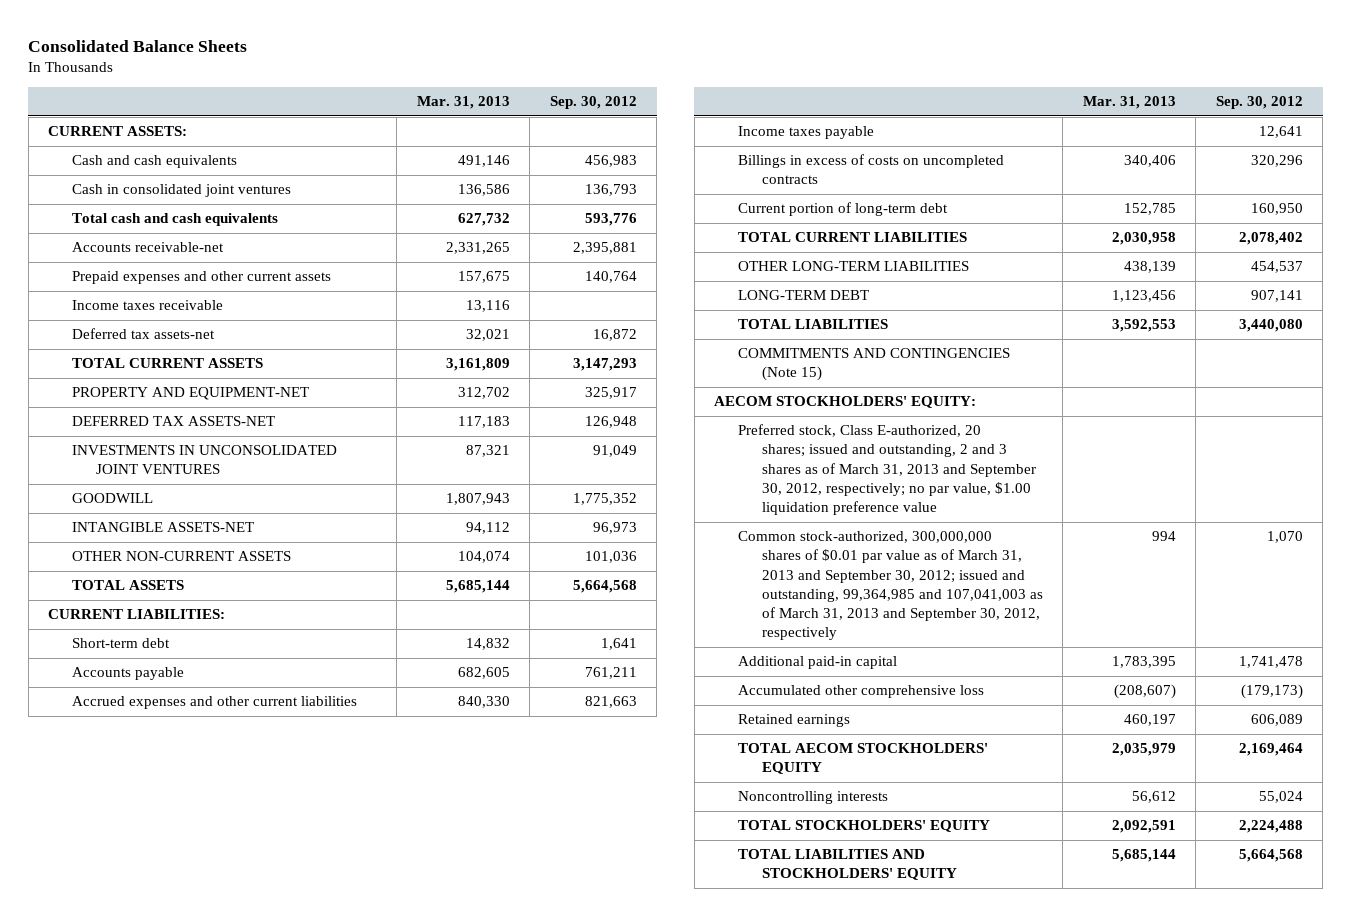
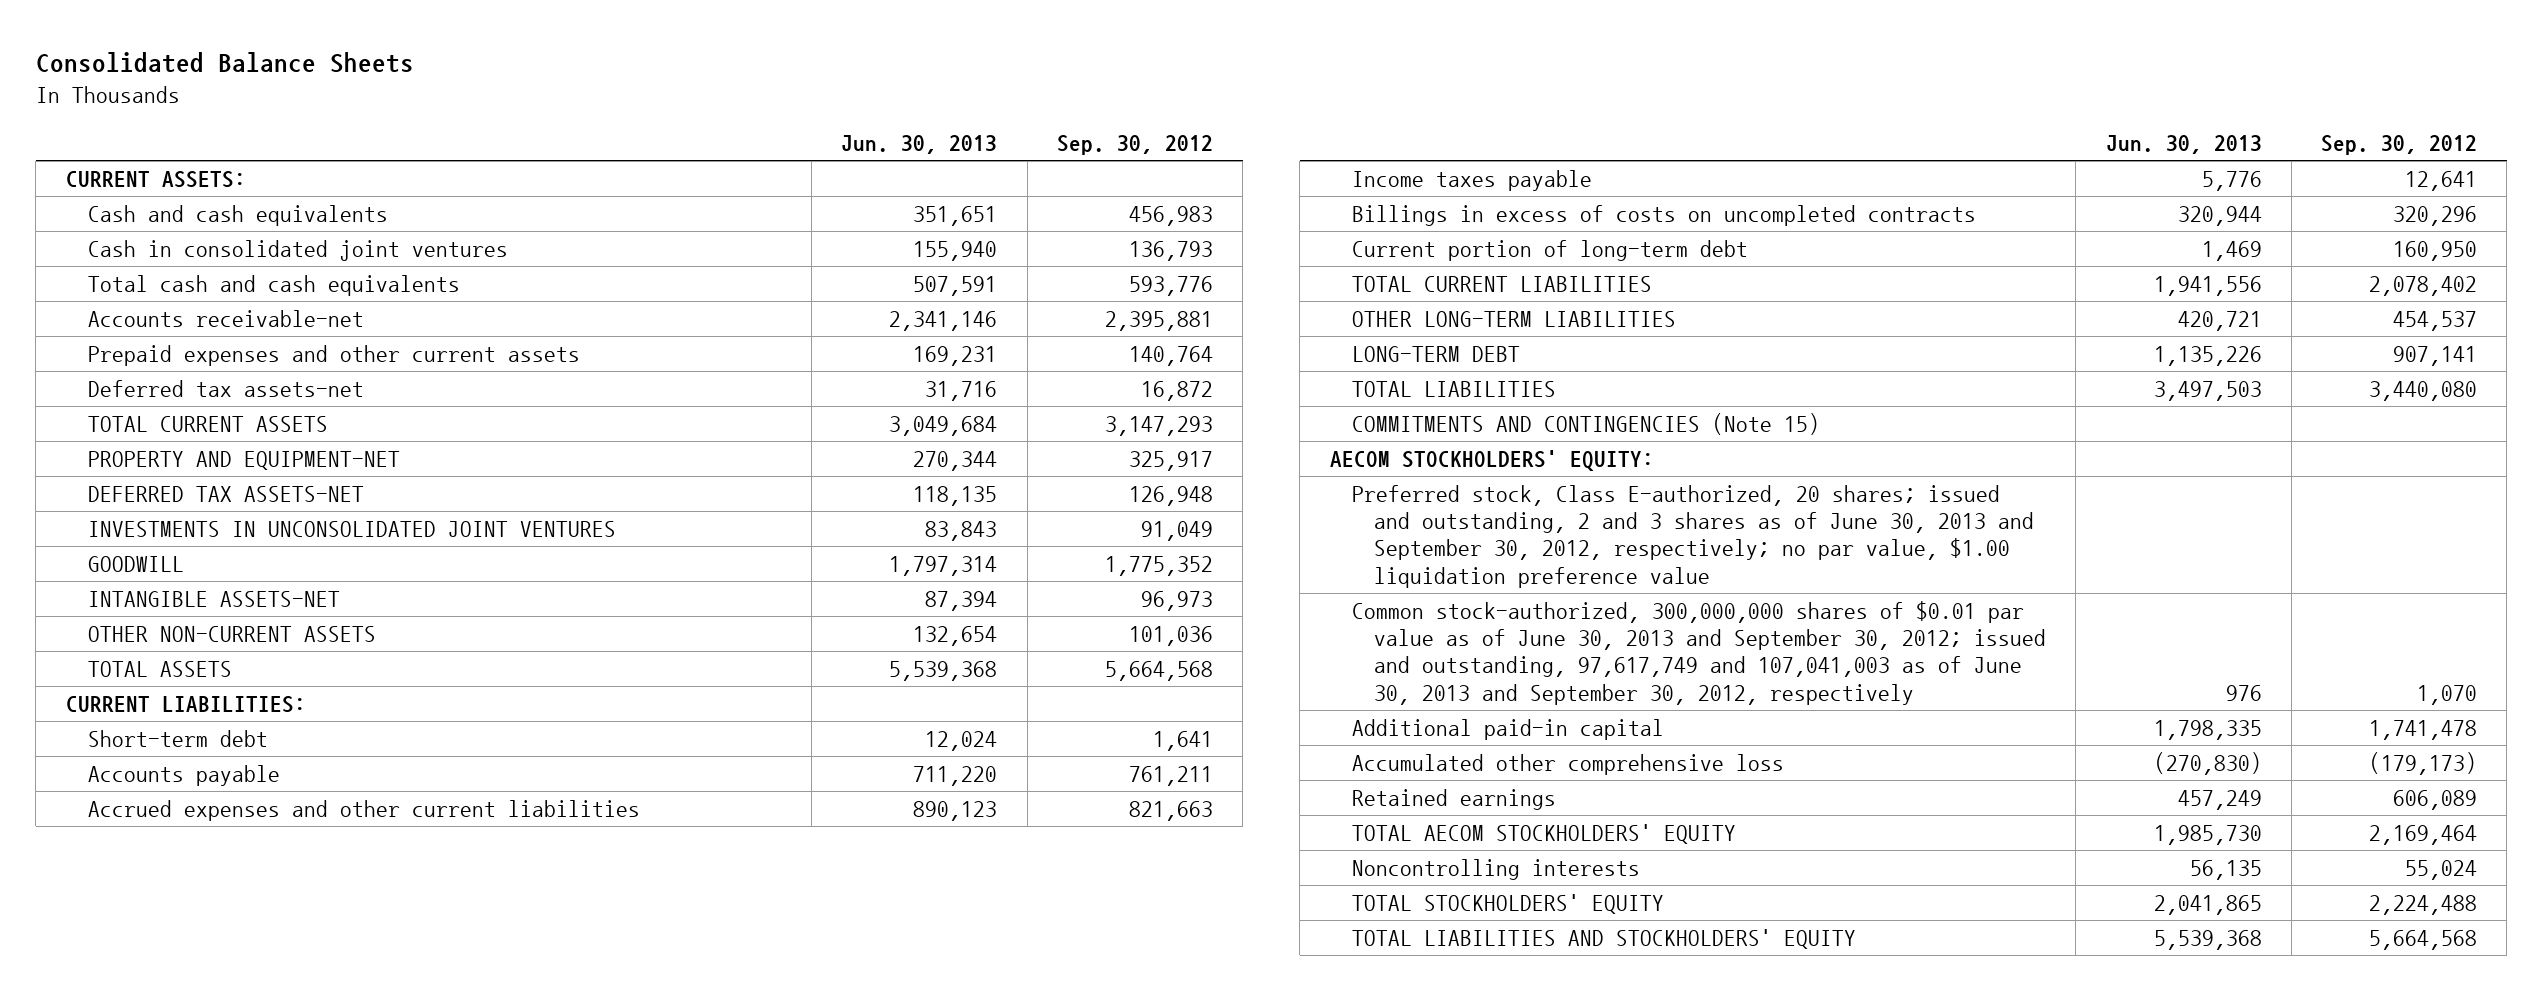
[416,96,510,110] Mar. 31, 2013 -> none
none -> [841,134,998,154] Jun. 30, 2013
[72,300,224,311] Income taxes receivable -> none
[738,424,1036,516] Preferred stock, Class E-authorized, 20 shares; issued and outstanding, 2 and 3 shares as of March 31, 2013 and September 30, 2012, respectively; no par value, $1.00 liquidation preference value -> [1351,484,2035,588] Preferred stock, Class E-authorized, 20 shares; issued and outstanding, 2 and 3 shares as of June 30, 2013 and September 30, 2012, respectively; no par value, $1.00 liquidation preference value
[738,531,1043,641] Common stock-authorized, 300,000,000 shares of $0.01 par value as of March 31, 2013 and September 30, 2012; issued and outstanding, 99,364,985 and 107,041,003 as of March 31, 2013 and September 30, 2012, respectively -> [1351,600,2047,705] Common stock-authorized, 300,000,000 shares of $0.01 par value as of June 30, 2013 and September 30, 2012; issued and outstanding, 97,617,749 and 107,041,003 as of June 30, 2013 and September 30, 2012, respectively

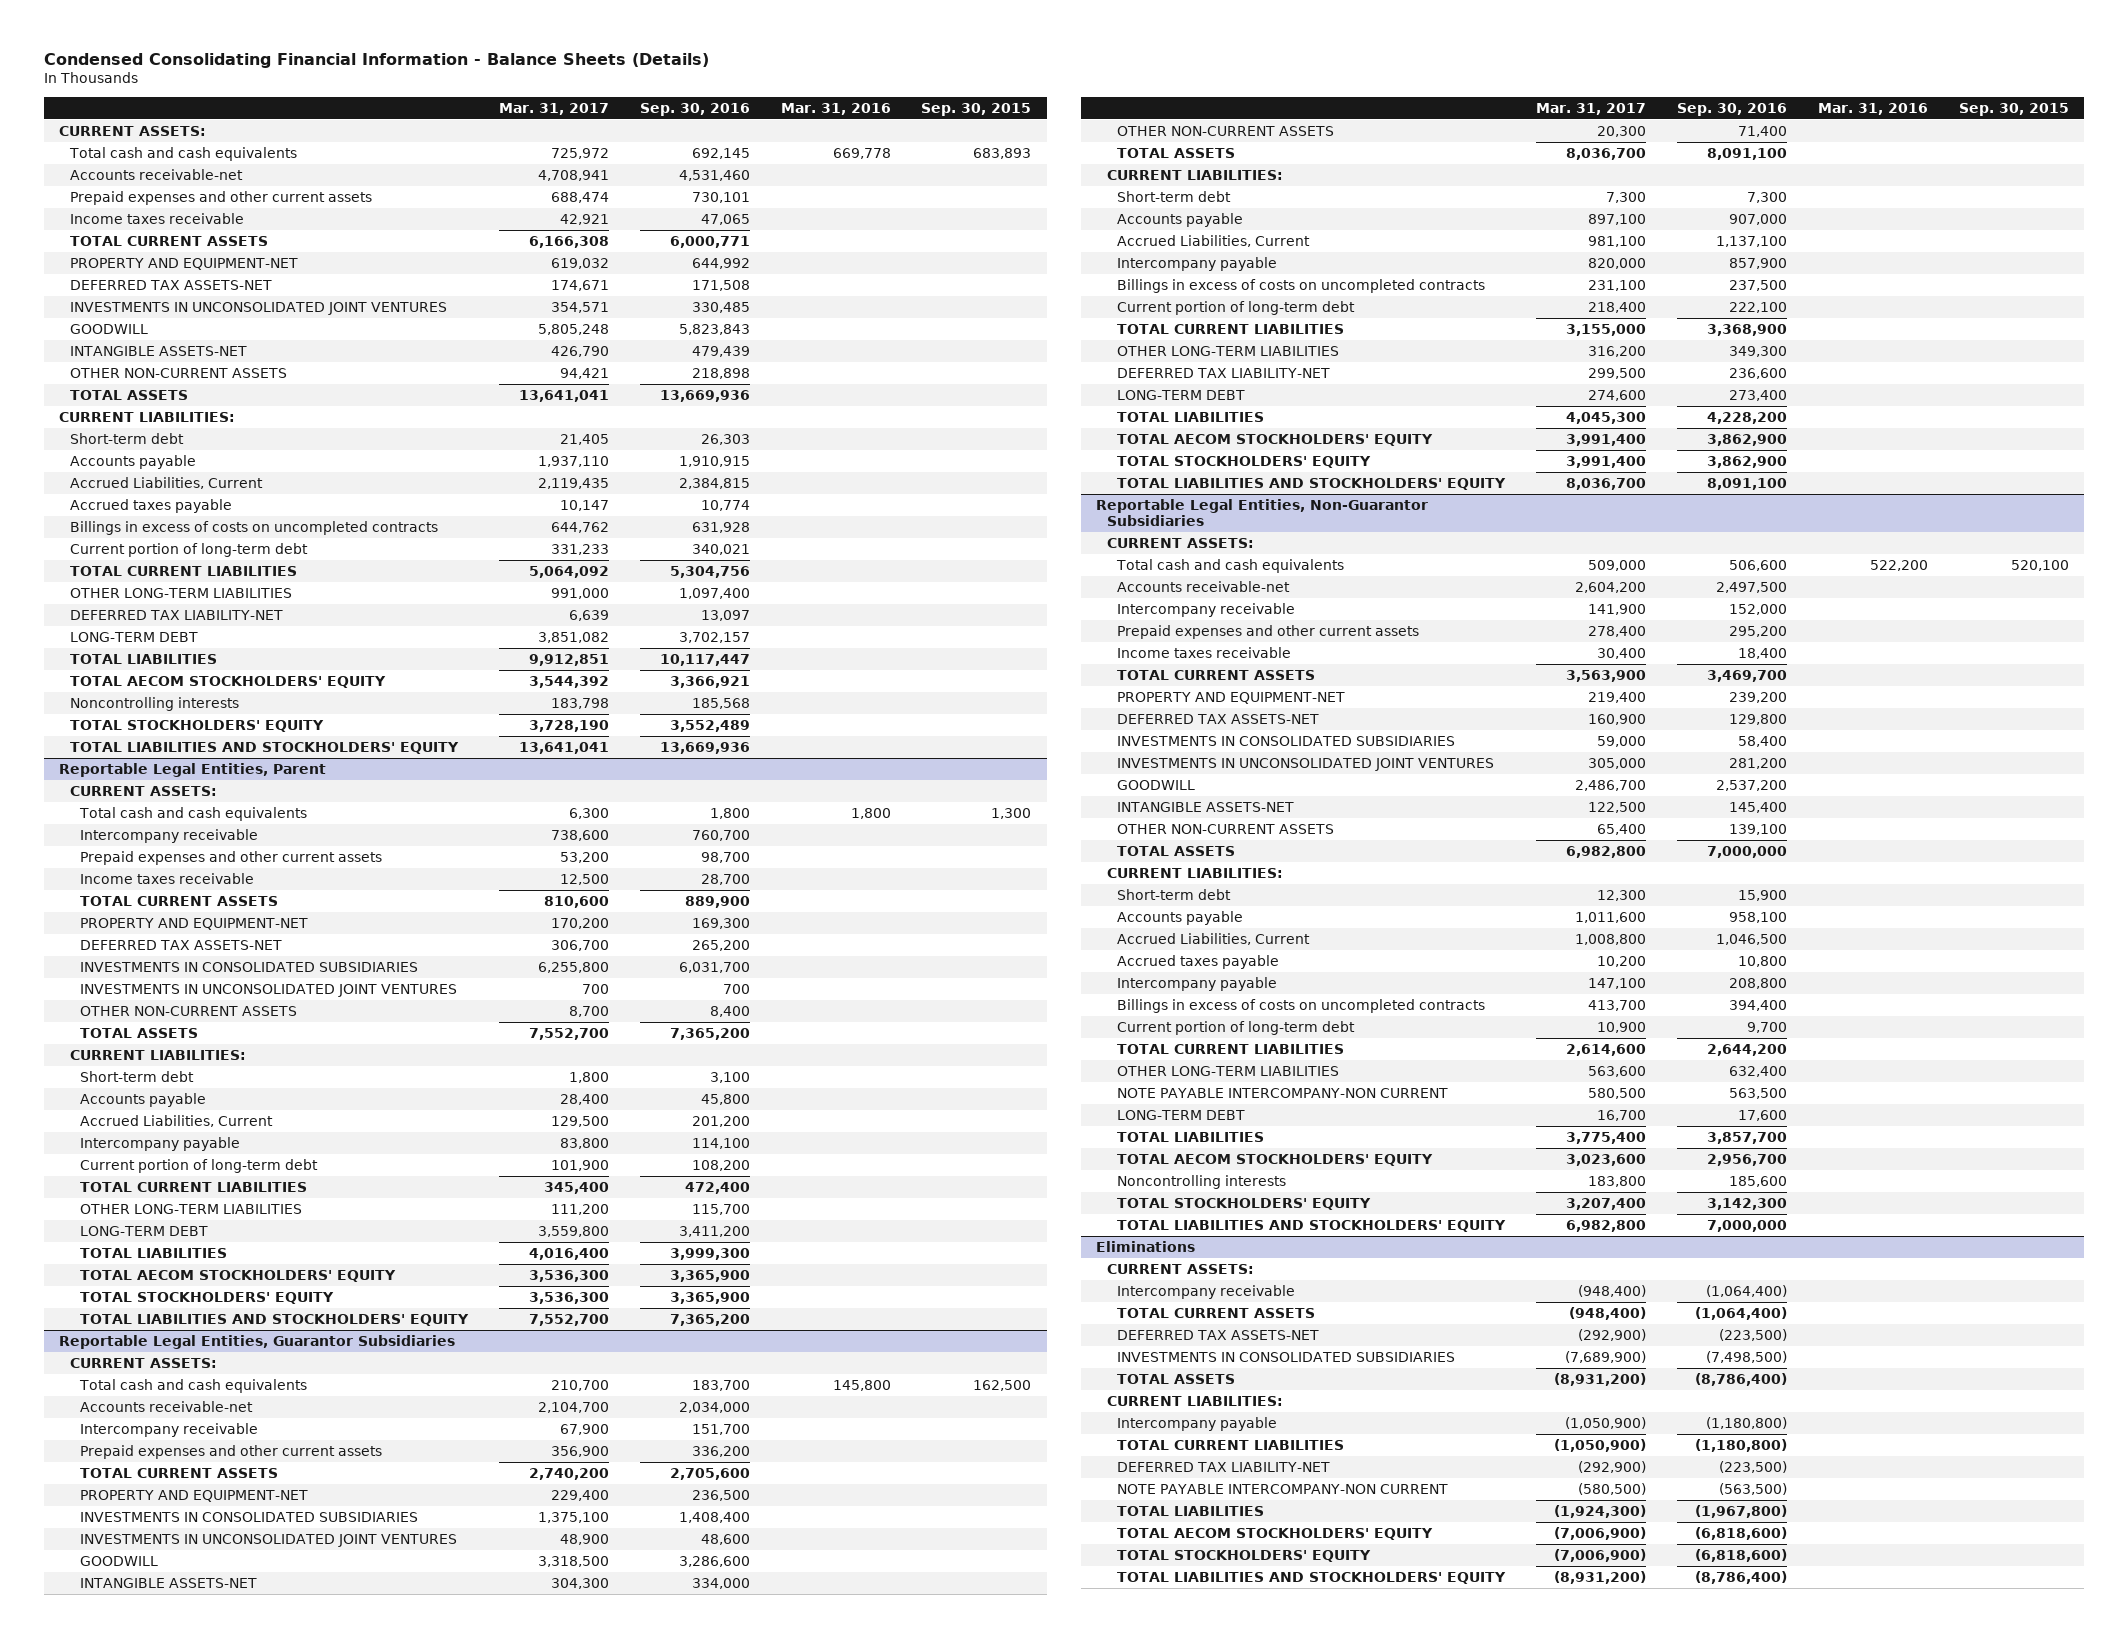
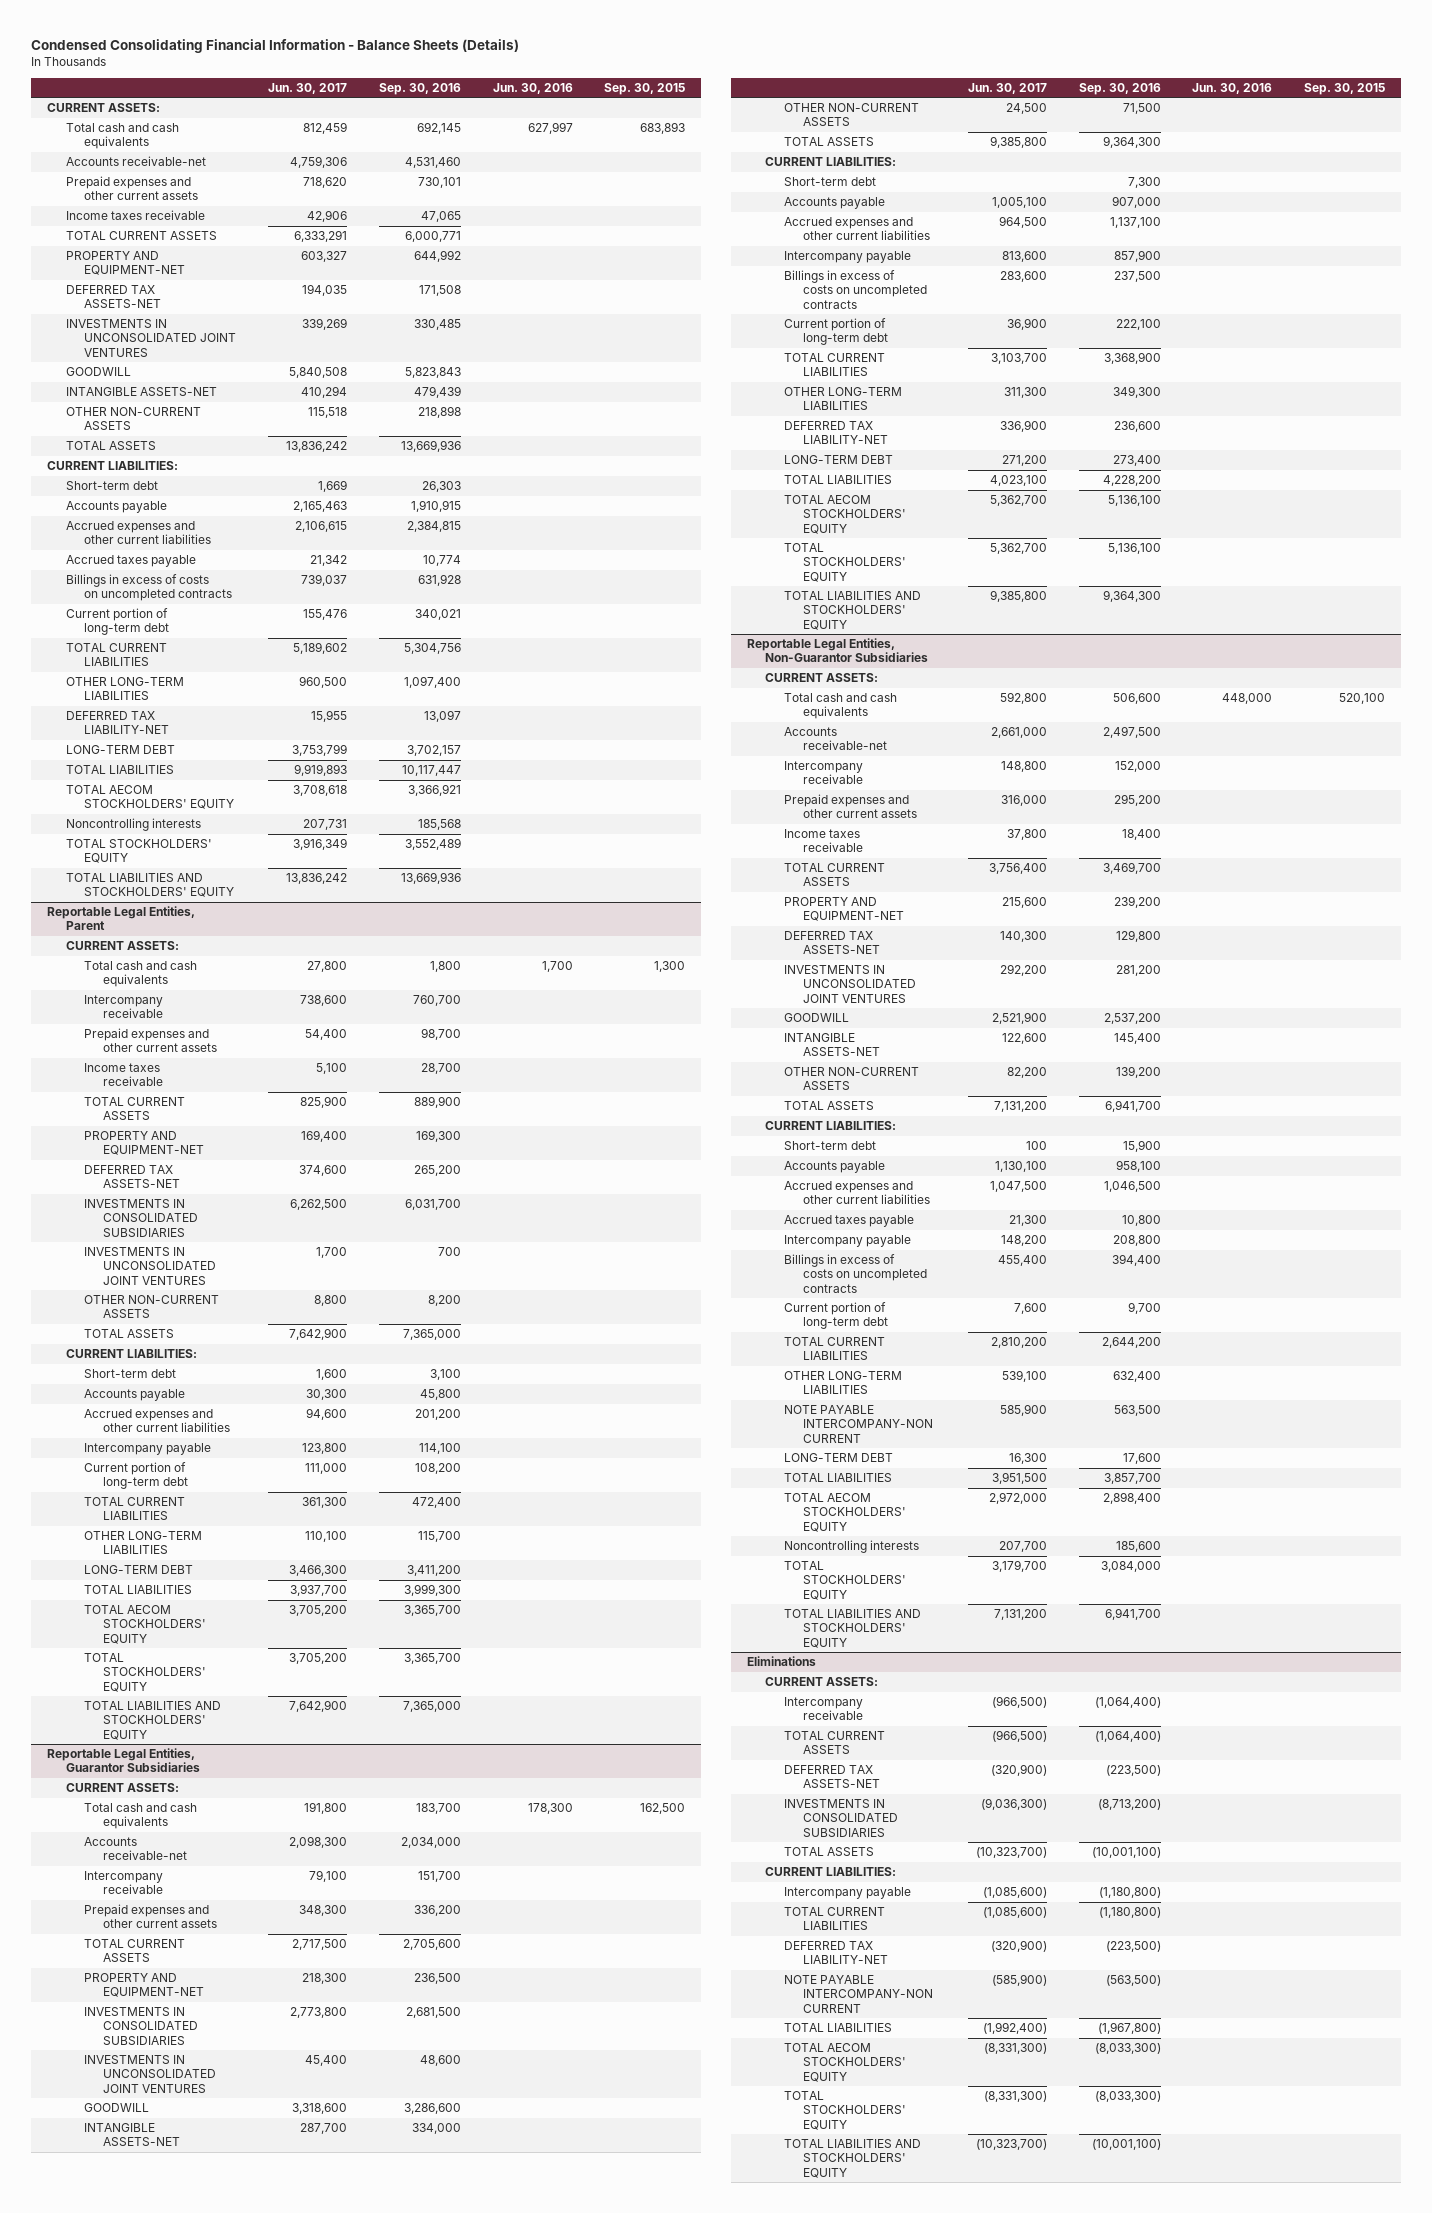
[498,102,609,115] Mar. 31, 2017 -> none
[780,102,891,115] Mar. 31, 2016 -> none
none -> [267,82,347,94] Jun. 30, 2017
none -> [492,82,573,94] Jun. 30, 2016
[69,477,263,490] Accrued Liabilities, Current -> [65,521,212,545] Accrued expenses and other current liabilities
[709,1006,750,1018] 8,400 -> [427,1295,461,1307] 8,200
[669,1028,750,1041] 7,365,200 -> [402,1329,461,1341] 7,365,000
[80,1115,274,1128] Accrued Liabilities, Current -> [84,1409,230,1433] Accrued expenses and other current liabilities
[669,1270,750,1283] 3,365,900 -> [403,1605,461,1617] 3,365,700
[669,1292,750,1305] 3,365,900 -> [403,1653,461,1665] 3,365,700
[669,1314,750,1327] 7,365,200 -> [402,1701,461,1713] 7,365,000
[678,1512,750,1524] 1,408,400 -> [405,2007,461,2019] 2,681,500
[1737,126,1787,138] 71,400 -> [1122,103,1161,115] 71,500
[1706,148,1787,161] 8,091,100 -> [1102,136,1161,149] 9,364,300
[1117,235,1311,248] Accrued Liabilities, Current -> [784,217,930,241] Accrued expenses and other current liabilities
[1706,434,1787,447] 3,862,900 -> [1107,495,1161,507] 5,136,100
[1706,456,1787,469] 3,862,900 -> [1107,543,1161,555] 5,136,100
[1706,478,1787,491] 8,091,100 -> [1102,590,1161,603] 9,364,300
[1117,736,1456,747] INVESTMENTS IN CONSOLIDATED SUBSIDIARIES -> none
[1728,824,1787,836] 139,100 -> [1115,1066,1161,1079] 139,200
[1706,846,1787,859] 7,000,000 -> [1104,1100,1161,1113] 6,941,700
[1117,933,1311,946] Accrued Liabilities, Current -> [784,1181,930,1205] Accrued expenses and other current liabilities
[1706,1154,1787,1167] 2,956,700 -> [1102,1492,1161,1505] 2,898,400
[1706,1198,1787,1211] 3,142,300 -> [1100,1561,1161,1573] 3,084,000
[1706,1220,1787,1233] 7,000,000 -> [1104,1608,1161,1621] 6,941,700
[1705,1351,1787,1364] (7,498,500) -> [1097,1799,1161,1811] (8,713,200)
[1694,1373,1787,1387] (8,786,400) -> [1091,1847,1161,1859] (10,001,100)
[1694,1527,1787,1541] (6,818,600) -> [1094,2043,1161,2055] (8,033,300)
[1694,1549,1787,1563] (6,818,600) -> [1094,2091,1161,2103] (8,033,300)
[1694,1571,1787,1585] (8,786,400) -> [1091,2139,1161,2151] (10,001,100)

